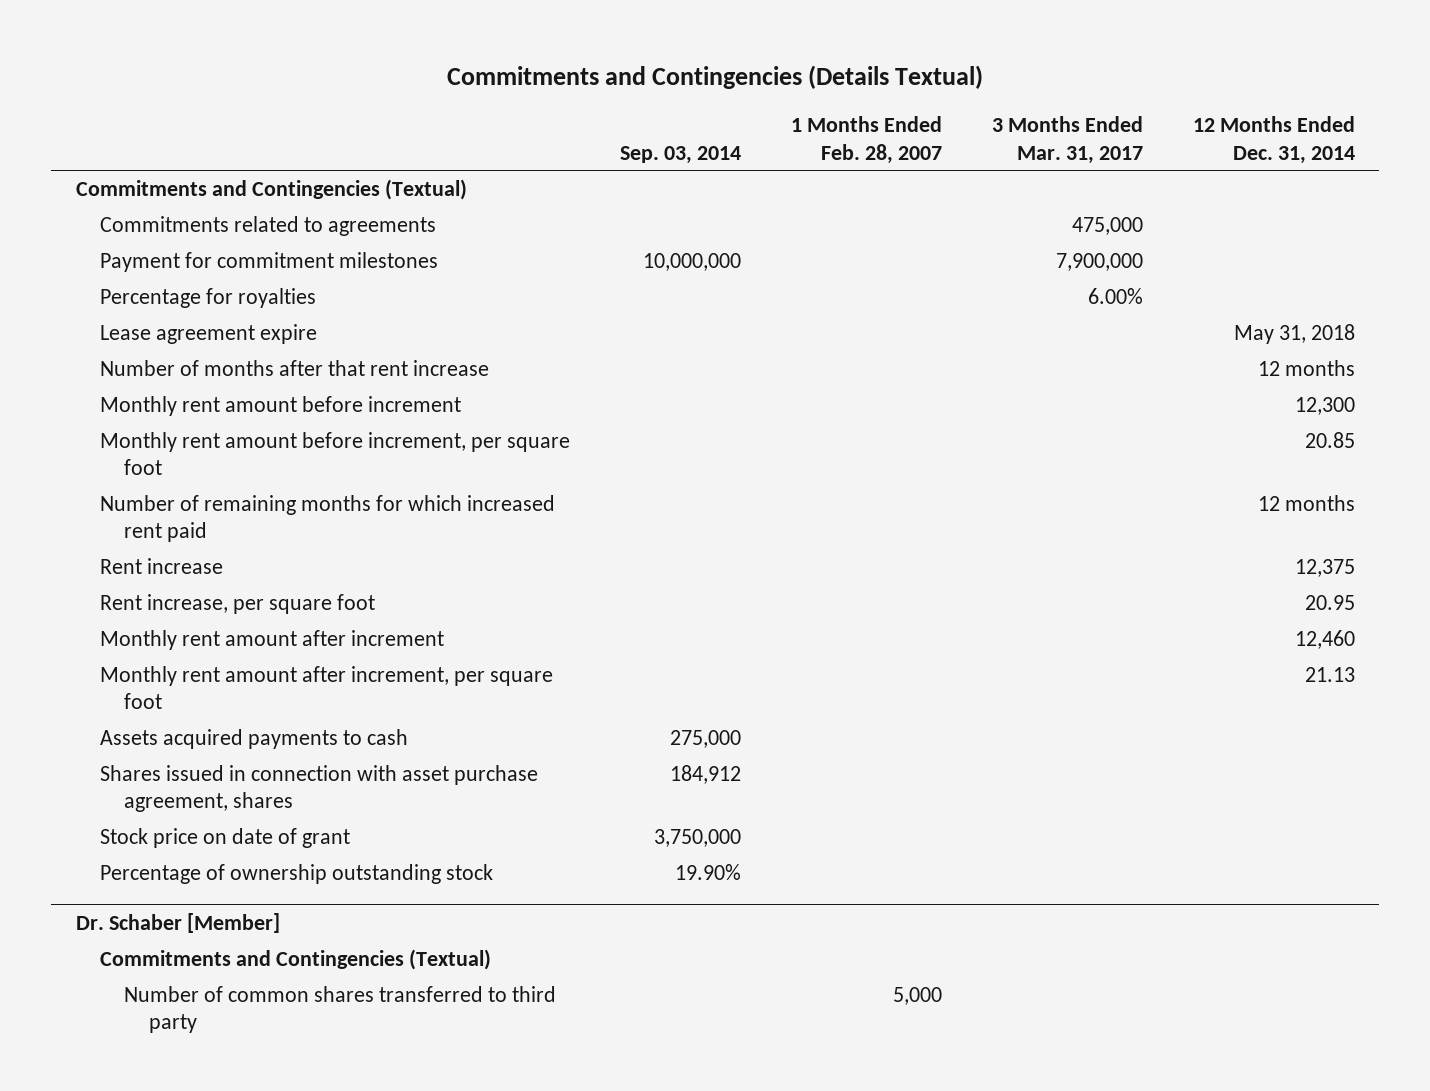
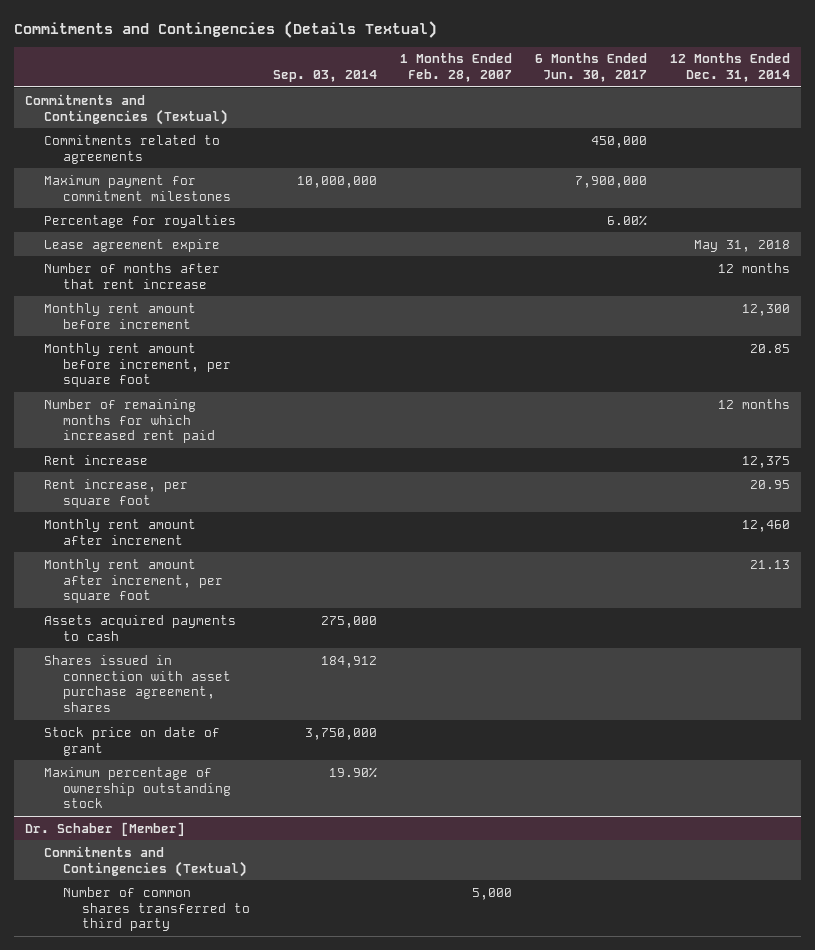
[991,116,1143,164] 3 Months Ended Mar. 31, 2017 -> none
none -> [534,53,647,83] 6 Months Ended Jun. 30, 2017
[99,252,438,273] Payment for commitment milestones -> [44,174,232,201] Maximum payment for commitment milestones
[99,864,493,885] Percentage of ownership outstanding stock -> [44,766,232,809] Maximum percentage of ownership outstanding stock

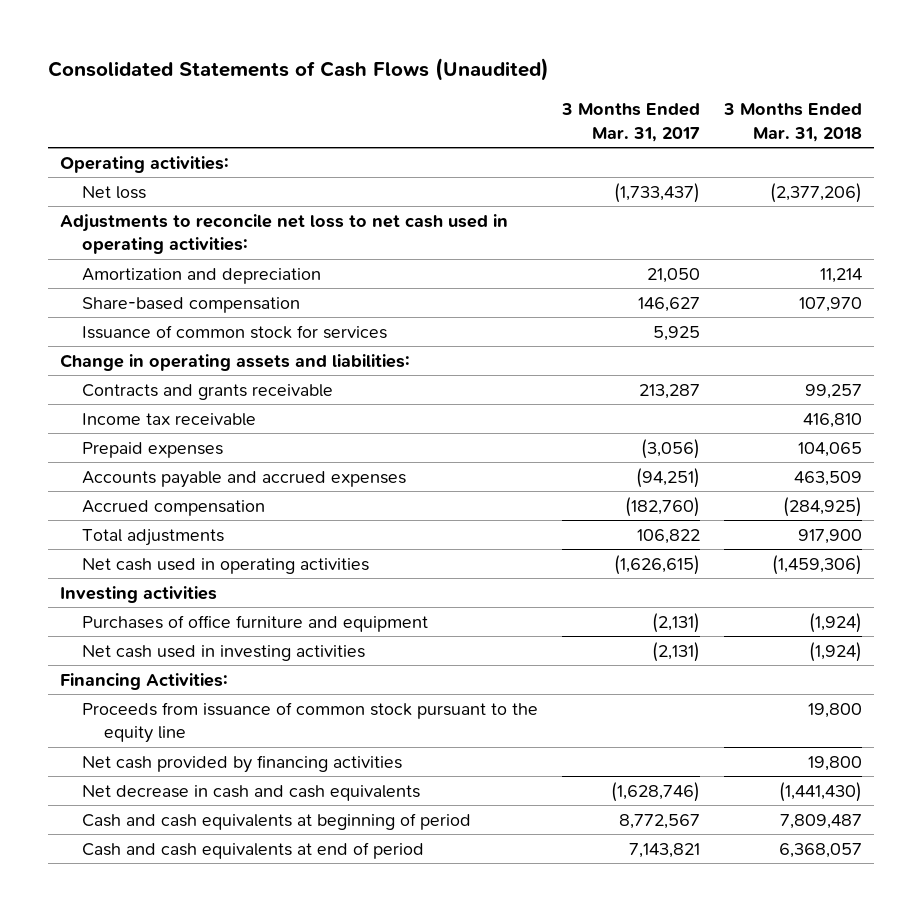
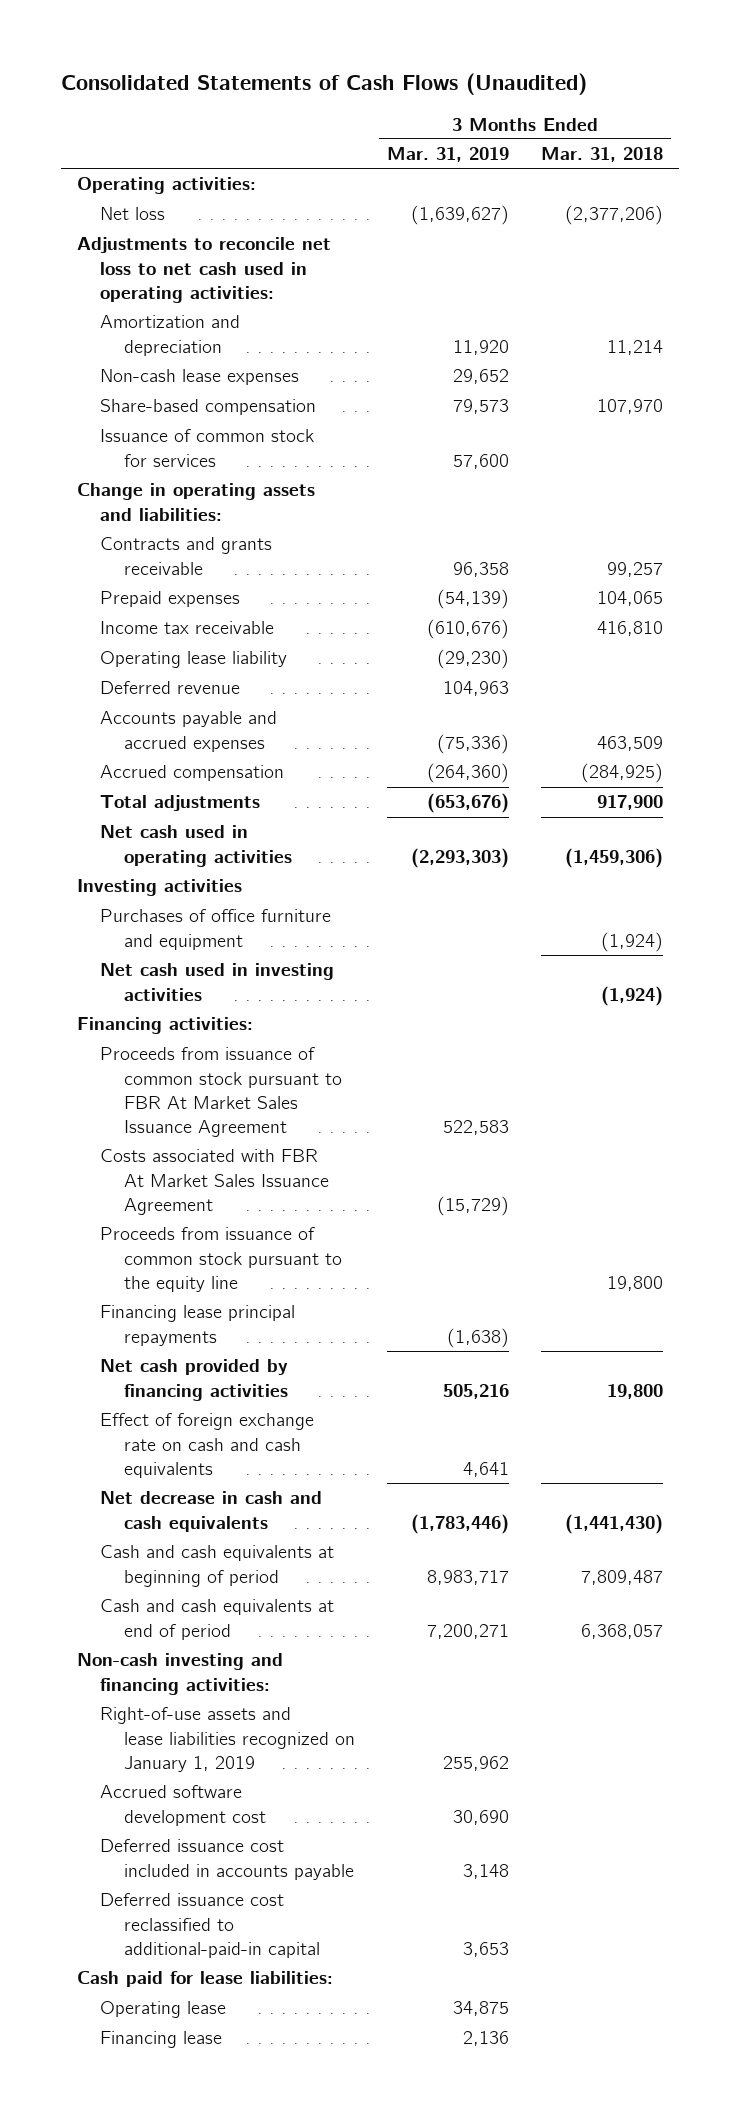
[561,103,701,142] 3 Months Ended Mar. 31, 2017 -> none
none -> [386,147,509,163] Mar. 31, 2019
none -> [100,369,300,386] Non-cash lease expenses
[82,412,257,426] Income tax receivable -> [100,621,275,635] Income tax receivable
none -> [100,651,288,669] Operating lease liability
none -> [100,681,241,695] Deferred revenue
[60,672,229,690] Financing Activities: -> [76,1017,253,1035] Financing activities:
none -> [100,1047,343,1137] Proceeds from issuance of common stock pursuant to FBR At Market Sales Issuance Agreement
none -> [100,1149,330,1215] Costs associated with FBR At Market Sales Issuance Agreement
none -> [100,1305,296,1346] Financing lease principal repayments
none -> [100,1413,315,1478] Effect of foreign exchange rate on cash and cash equivalents
none -> [76,1653,283,1695] Non-cash investing and financing activities:
none -> [100,1707,356,1772] Right-of-use assets and lease liabilities recognized on January 1, 2019
none -> [100,1785,267,1826] Accrued software development cost
none -> [100,1839,355,1880] Deferred issuance cost included in accounts payable
none -> [100,1893,321,1958] Deferred issuance cost reclassified to additional-paid-in capital
none -> [76,1971,333,1988] Cash paid for lease liabilities:
none -> [100,2001,227,2019] Operating lease
none -> [100,2031,223,2049] Financing lease

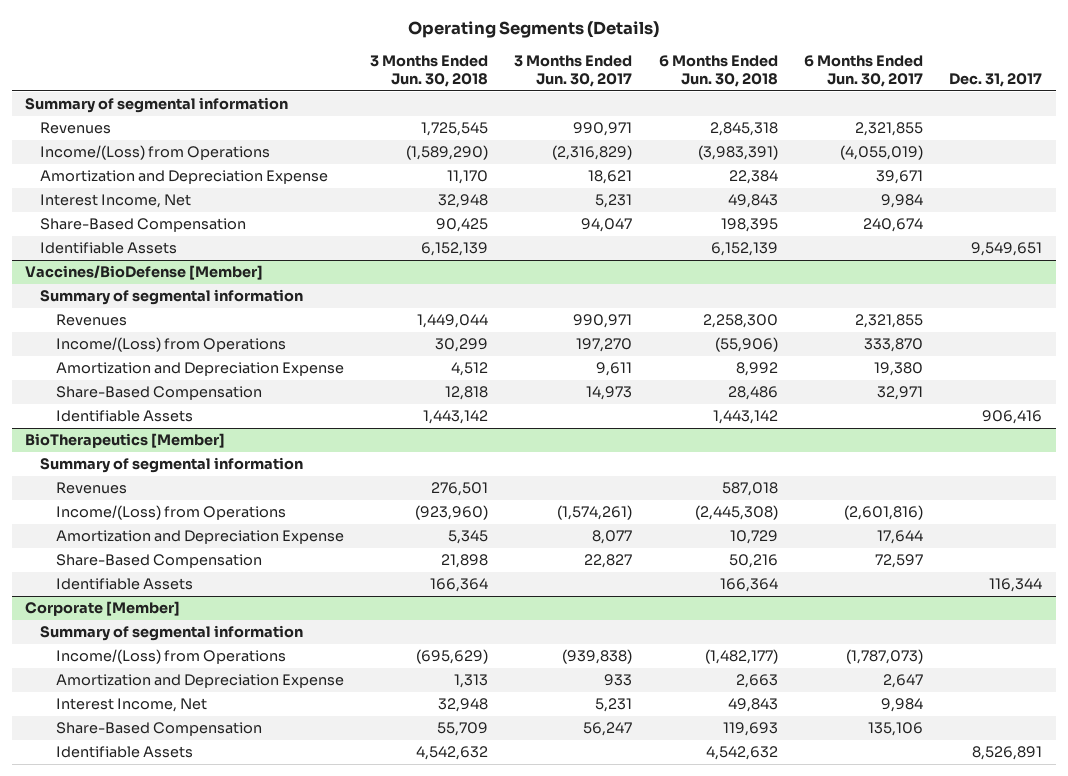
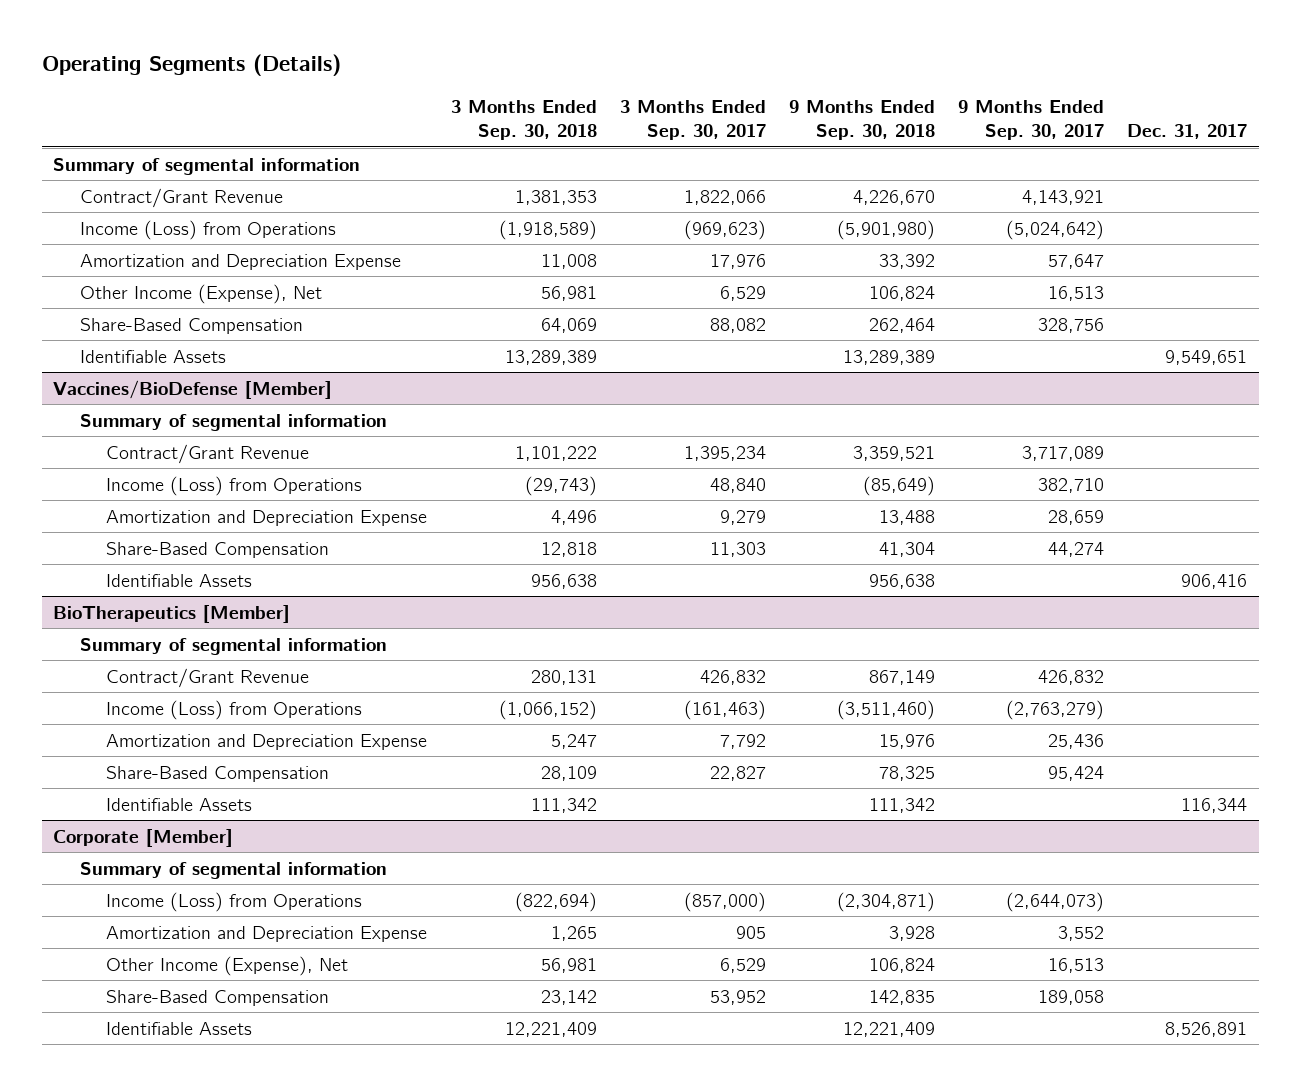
[369,54,488,87] 3 Months Ended Jun. 30, 2018 -> none
[514,54,633,87] 3 Months Ended Jun. 30, 2017 -> none
[658,54,778,87] 6 Months Ended Jun. 30, 2018 -> none
[804,54,924,87] 6 Months Ended Jun. 30, 2017 -> none
none -> [450,100,597,141] 3 Months Ended Sep. 30, 2018
none -> [619,100,766,141] 3 Months Ended Sep. 30, 2017
none -> [788,100,935,141] 9 Months Ended Sep. 30, 2018
none -> [957,100,1104,141] 9 Months Ended Sep. 30, 2017
[40,122,112,135] Revenues -> [79,187,283,208] Contract/Grant Revenue
[40,145,271,161] Income/(Loss) from Operations -> [79,219,336,240] Income (Loss) from Operations
[40,194,192,209] Interest Income, Net -> [79,283,322,304] Other Income (Expense), Net
[55,314,127,327] Revenues -> [106,443,310,464] Contract/Grant Revenue
[55,337,286,353] Income/(Loss) from Operations -> [106,475,363,496] Income (Loss) from Operations
[55,482,127,495] Revenues -> [106,667,310,688] Contract/Grant Revenue
[55,505,286,521] Income/(Loss) from Operations -> [106,699,363,720] Income (Loss) from Operations
[55,649,286,665] Income/(Loss) from Operations -> [106,891,363,912] Income (Loss) from Operations
[55,698,207,713] Interest Income, Net -> [106,955,349,976] Other Income (Expense), Net

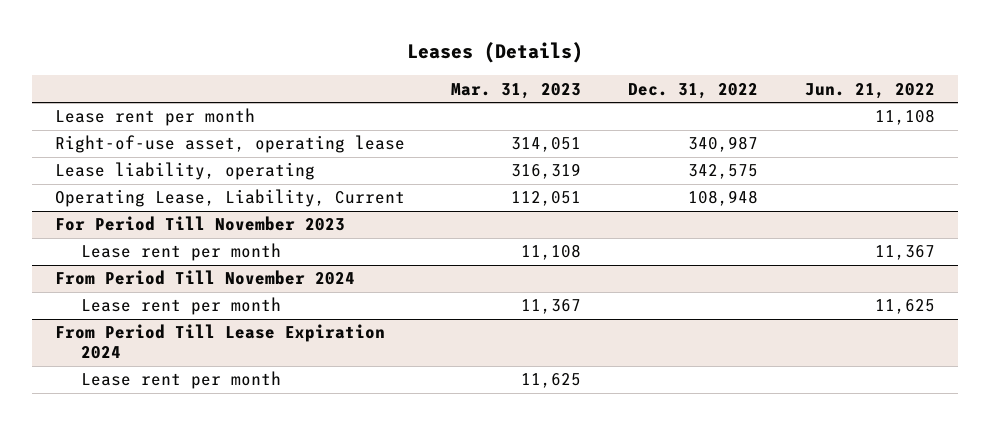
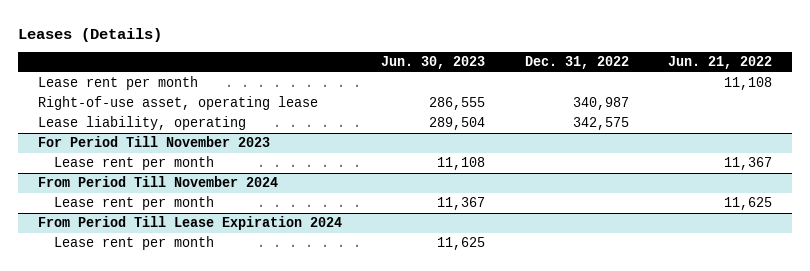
[451,82,582,99] Mar. 31, 2023 -> none
none -> [381,56,486,70] Jun. 30, 2023
[54,189,405,208] Operating Lease, Liability, Current -> none

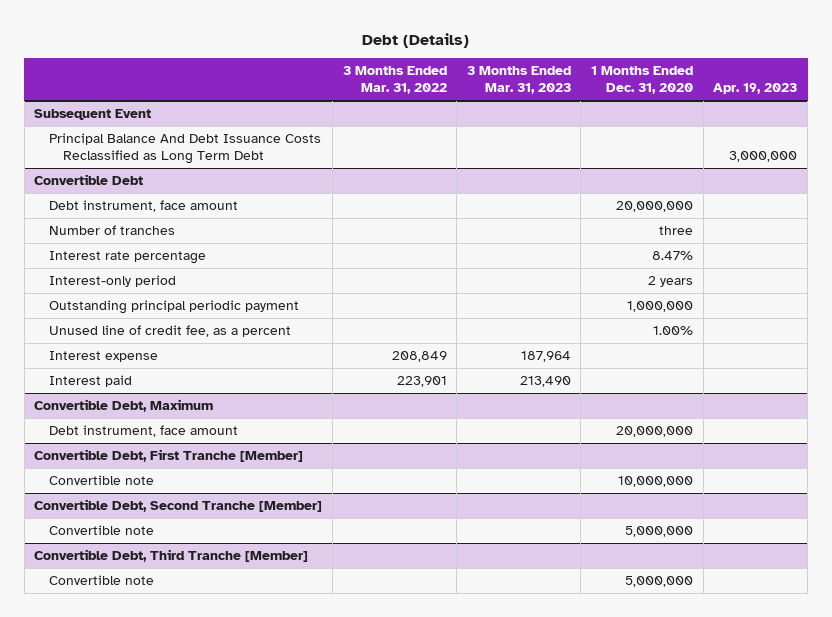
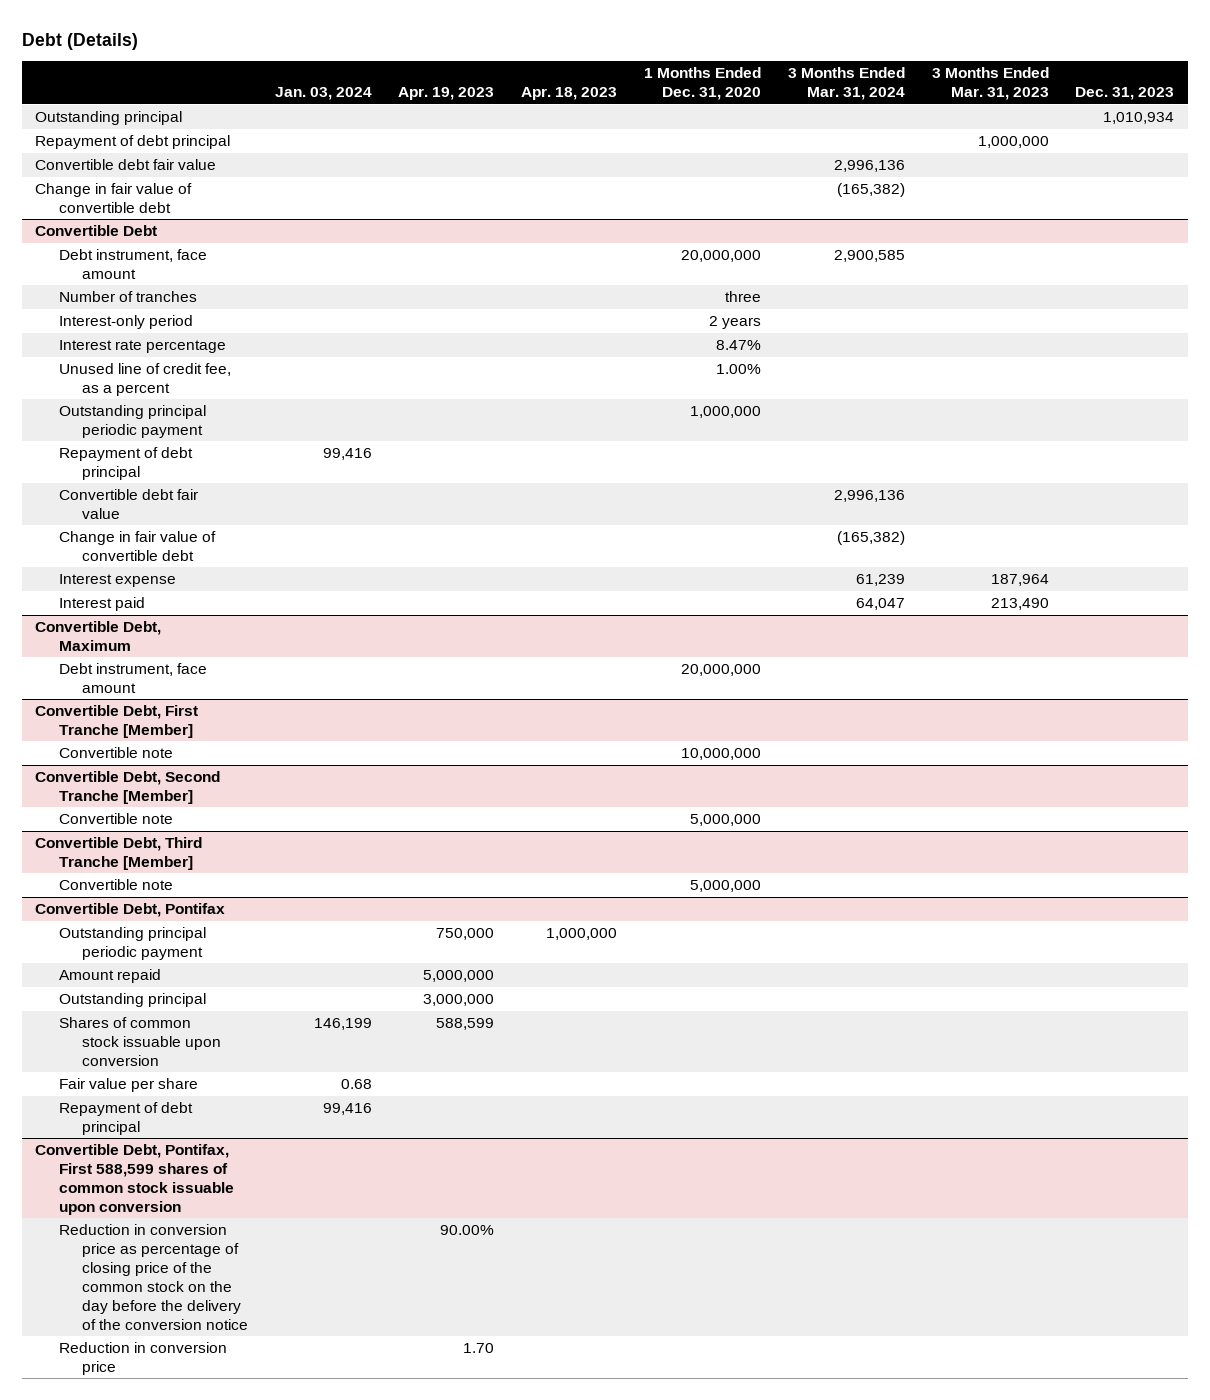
[342,66,447,95] 3 Months Ended Mar. 31, 2022 -> none
none -> [274,87,372,101] Jan. 03, 2024
none -> [521,87,618,101] Apr. 18, 2023
none -> [787,67,905,101] 3 Months Ended Mar. 31, 2024
none -> [1075,87,1175,101] Dec. 31, 2023
[34,108,152,120] Subsequent Event -> none
[48,132,321,165] Principal Balance And Debt Issuance Costs Reclassified as Long Term Debt -> none
none -> [35,111,183,126] Outstanding principal
none -> [35,135,231,150] Repayment of debt principal
none -> [35,159,217,171] Convertible debt fair value
none -> [35,183,193,213] Change in fair value of convertible debt
[48,250,206,264] Interest rate percentage -> [58,340,226,354] Interest rate percentage
[48,299,299,314] Outstanding principal periodic payment -> [58,405,206,438] Outstanding principal periodic payment
none -> [58,447,193,480] Repayment of debt principal
none -> [58,489,198,519] Convertible debt fair value
none -> [58,531,216,561] Change in fair value of convertible debt
none -> [35,903,226,918] Convertible Debt, Pontifax
none -> [58,927,206,960] Outstanding principal periodic payment
none -> [58,969,161,984] Amount repaid
none -> [58,993,206,1008] Outstanding principal
none -> [58,1017,221,1066] Shares of common stock issuable upon conversion
none -> [58,1078,198,1093] Fair value per share
none -> [58,1102,193,1135] Repayment of debt principal
none -> [35,1144,234,1215] Convertible Debt, Pontifax, First 588,599 shares of common stock issuable upon conversion
none -> [58,1224,248,1330] Reduction in conversion price as percentage of closing price of the common stock on the day before the delivery of the conversion notice
none -> [58,1342,227,1375] Reduction in conversion price

